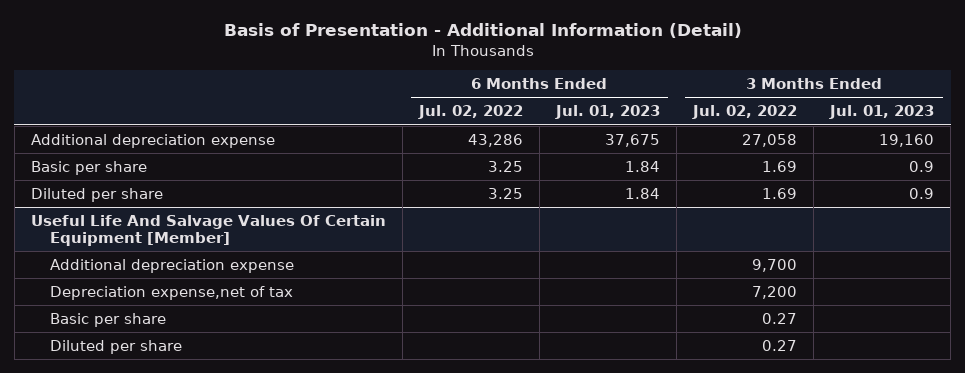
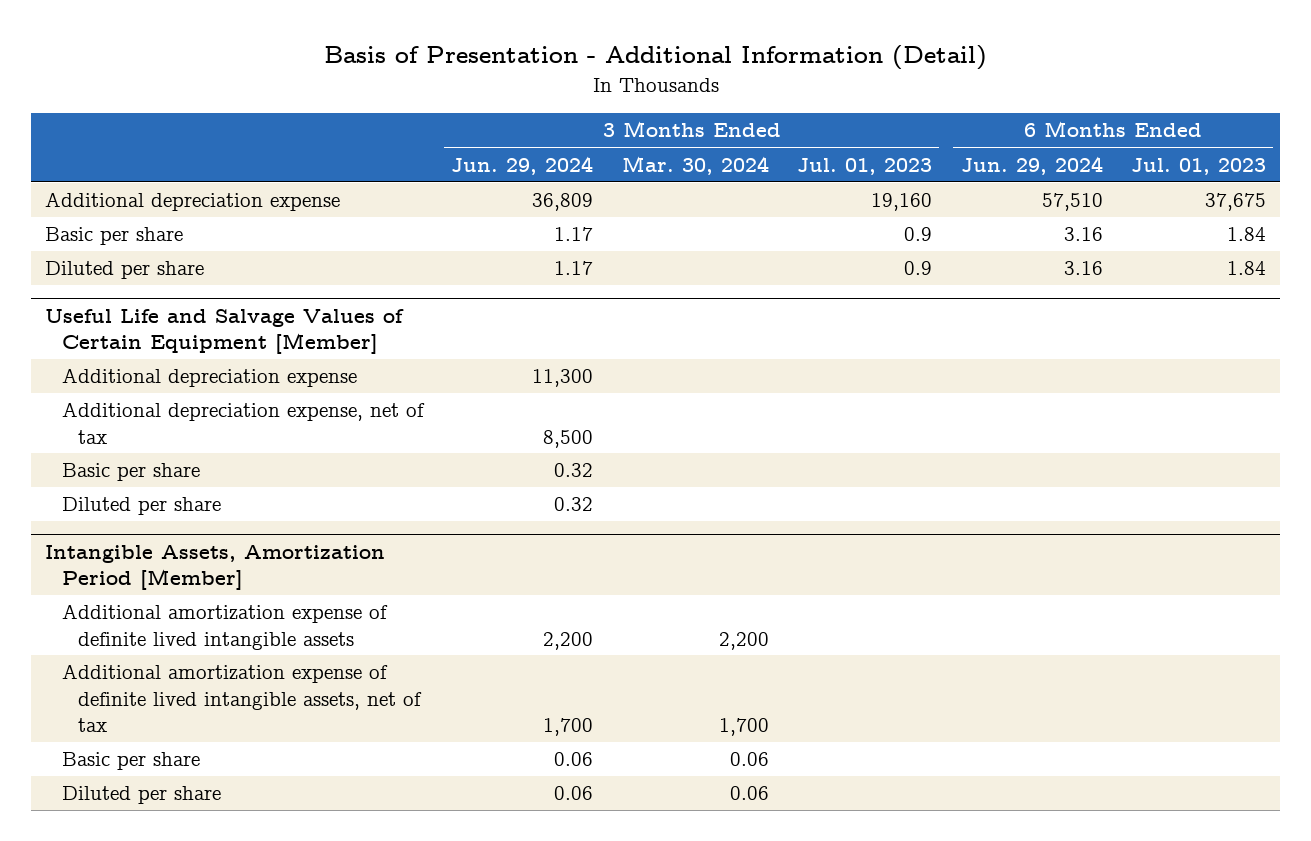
[417,105,523,120] Jul. 02, 2022 -> none
[692,105,798,120] Jul. 02, 2022 -> none
none -> [451,155,594,175] Jun. 29, 2024
none -> [621,155,769,175] Mar. 30, 2024
none -> [960,155,1103,175] Jun. 29, 2024
[30,214,386,247] Useful Life And Salvage Values Of Certain Equipment [Member] -> [44,308,404,354] Useful Life and Salvage Values of Certain Equipment [Member]
[50,285,294,300] Depreciation expense,net of tax -> [61,402,425,444] Additional depreciation expense, net of tax
none -> [44,544,385,590] Intangible Assets, Amortization Period [Member]
none -> [61,604,388,650] Additional amortization expense of definite lived intangible assets
none -> [61,664,423,732] Additional amortization expense of definite lived intangible assets, net of tax
none -> [61,752,200,771] Basic per share
none -> [61,786,221,805] Diluted per share

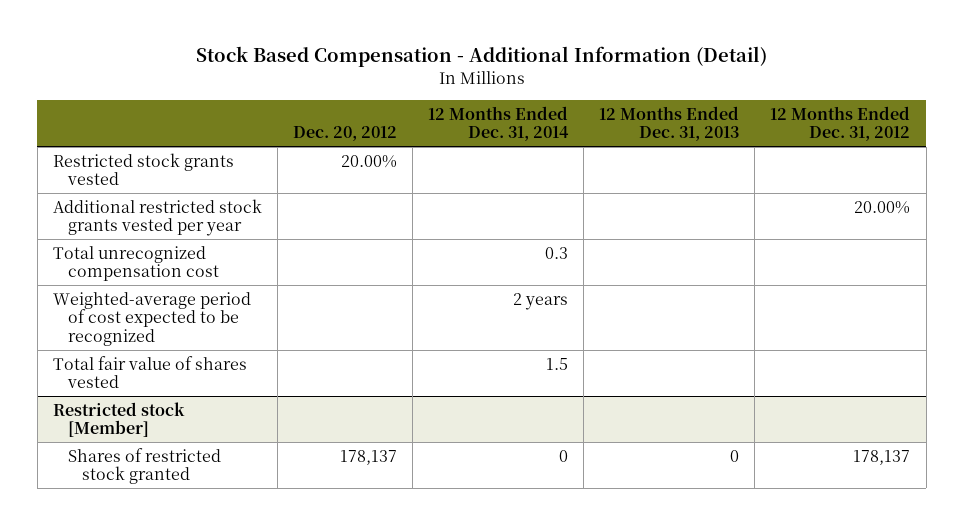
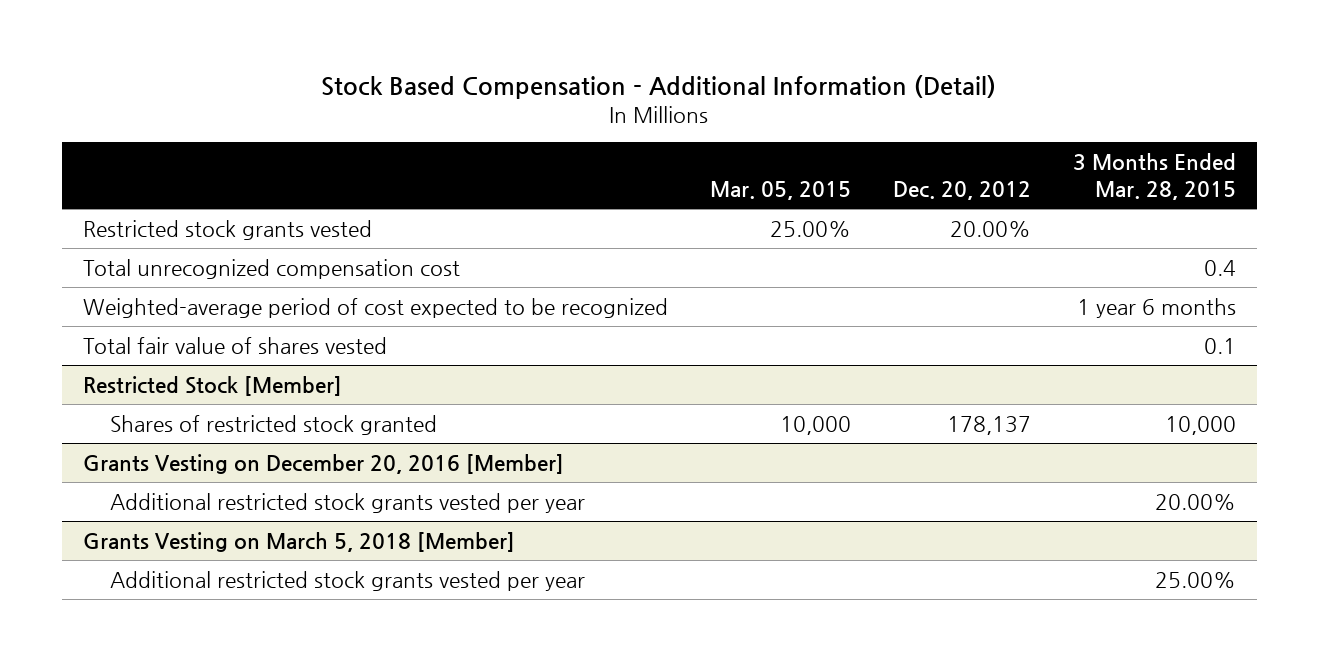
[428,105,570,142] 12 Months Ended Dec. 31, 2014 -> none
[599,105,740,142] 12 Months Ended Dec. 31, 2013 -> none
[770,105,911,142] 12 Months Ended Dec. 31, 2012 -> none
none -> [709,180,851,200] Mar. 05, 2015
none -> [1072,153,1236,200] 3 Months Ended Mar. 28, 2015
[52,198,262,237] Additional restricted stock grants vested per year -> none
[52,401,185,438] Restricted stock [Member] -> [82,375,342,396] Restricted Stock [Member]
none -> [82,453,564,474] Grants Vesting on December 20, 2016 [Member]
none -> [110,492,586,513] Additional restricted stock grants vested per year
none -> [82,531,515,552] Grants Vesting on March 5, 2018 [Member]
none -> [110,570,586,591] Additional restricted stock grants vested per year

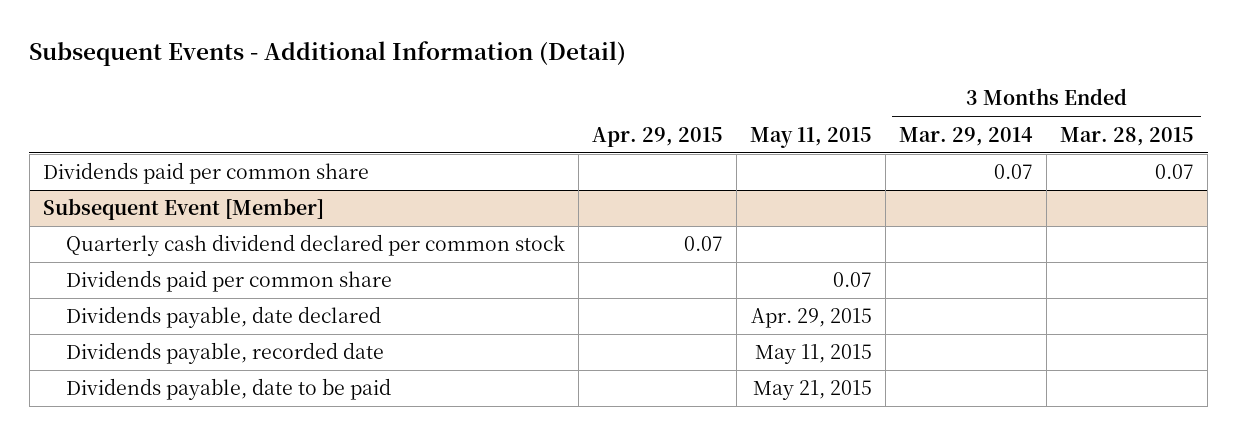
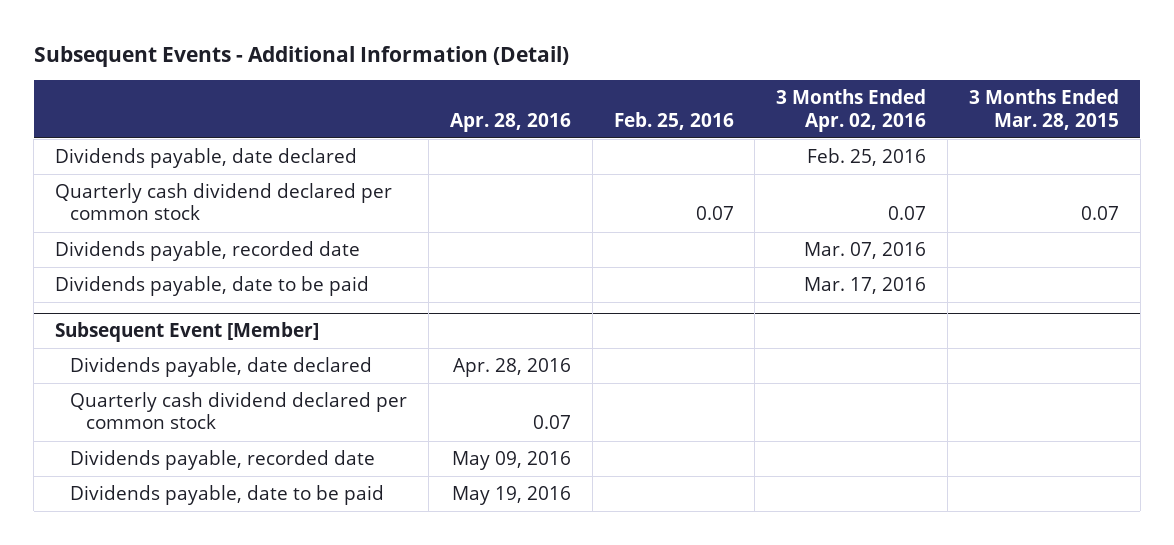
[591,126,723,147] Apr. 29, 2015 -> none
[749,126,872,148] May 11, 2015 -> none
[899,126,1034,146] Mar. 29, 2014 -> none
none -> [449,112,571,132] Apr. 28, 2016
none -> [613,111,734,130] Feb. 25, 2016
none -> [776,89,927,132] 3 Months Ended Apr. 02, 2016
[42,162,369,185] Dividends paid per common share -> none
none -> [54,148,357,169] Dividends payable, date declared
none -> [54,183,392,221] Quarterly cash dividend declared per common stock
none -> [54,241,360,262] Dividends payable, recorded date
none -> [54,276,369,297] Dividends payable, date to be paid
[65,270,392,293] Dividends paid per common share -> none
[65,234,565,257] Quarterly cash dividend declared per common stock -> [70,392,408,430] Quarterly cash dividend declared per common stock

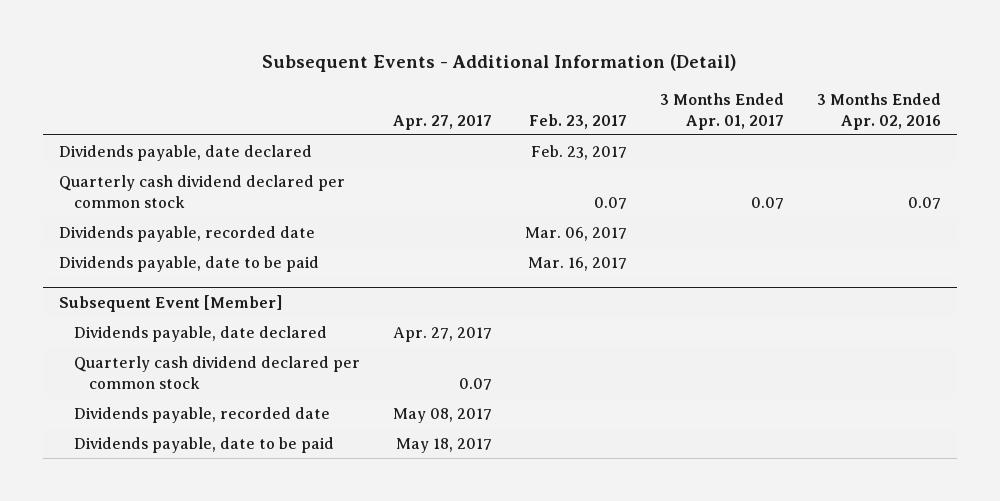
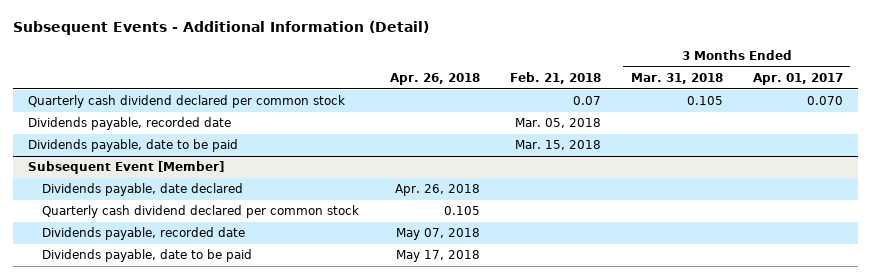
[392,114,492,130] Apr. 27, 2017 -> none
[528,113,627,129] Feb. 23, 2017 -> none
[816,92,941,130] 3 Months Ended Apr. 02, 2016 -> none
none -> [389,72,480,85] Apr. 26, 2018
none -> [509,71,601,84] Feb. 21, 2018
none -> [630,72,723,84] Mar. 31, 2018
[59,144,313,161] Dividends payable, date declared -> none
[750,196,784,209] 0.07 -> [806,96,843,106] 0.070

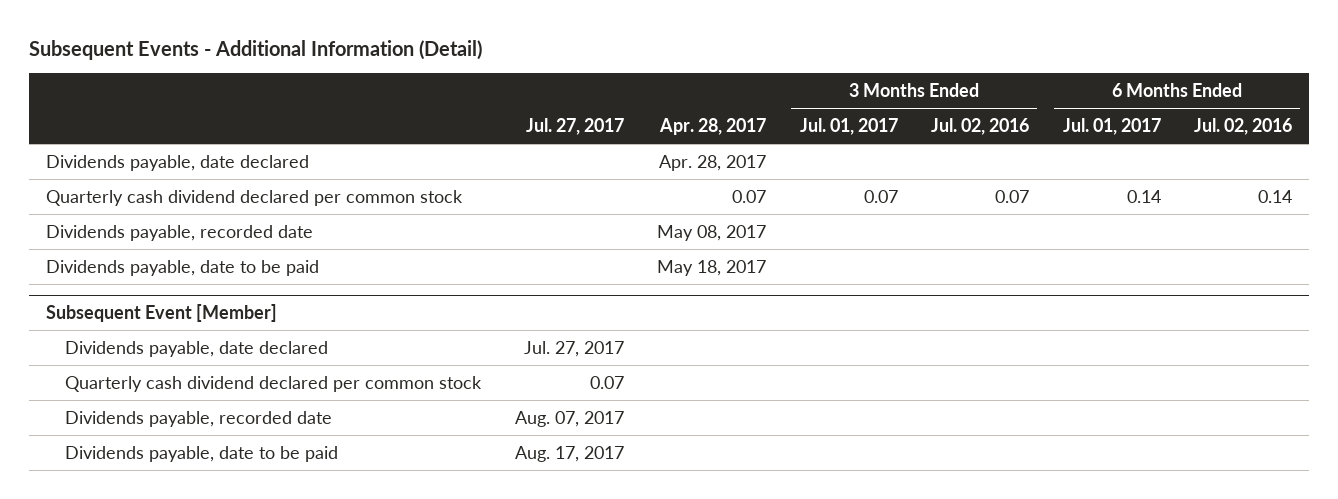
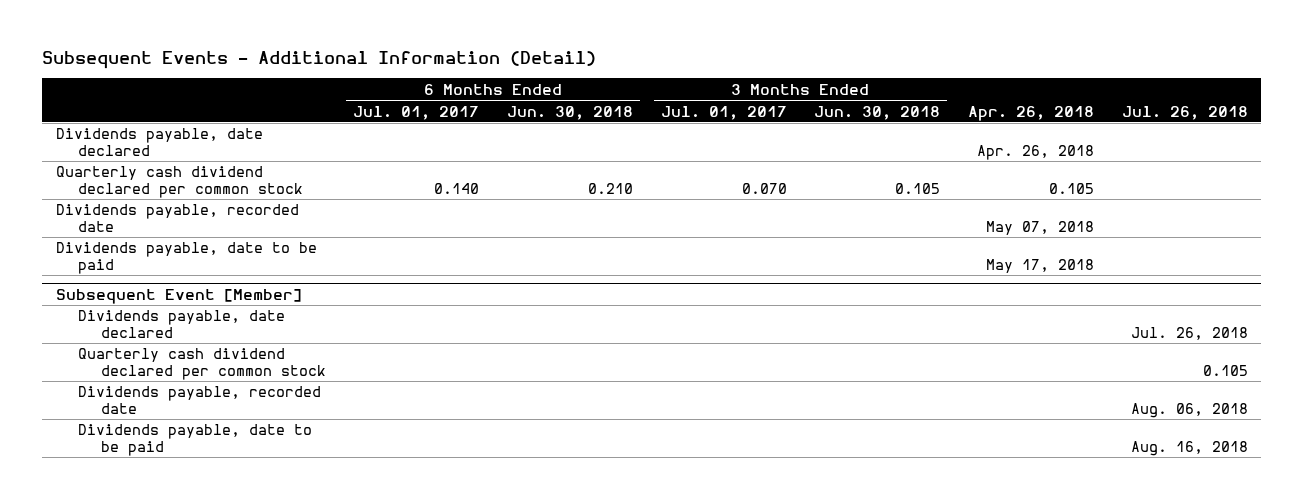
[525,117,624,135] Jul. 27, 2017 -> none
[659,117,767,135] Apr. 28, 2017 -> none
[931,117,1030,135] Jul. 02, 2016 -> none
[1194,117,1293,135] Jul. 02, 2016 -> none
none -> [506,105,633,120] Jun. 30, 2018
none -> [814,105,941,120] Jun. 30, 2018
none -> [967,105,1094,121] Apr. 26, 2018
none -> [1121,105,1248,120] Jul. 26, 2018
[863,189,898,203] 0.07 -> [741,183,787,195] 0.070
[1126,189,1161,203] 0.14 -> [434,183,480,195] 0.140

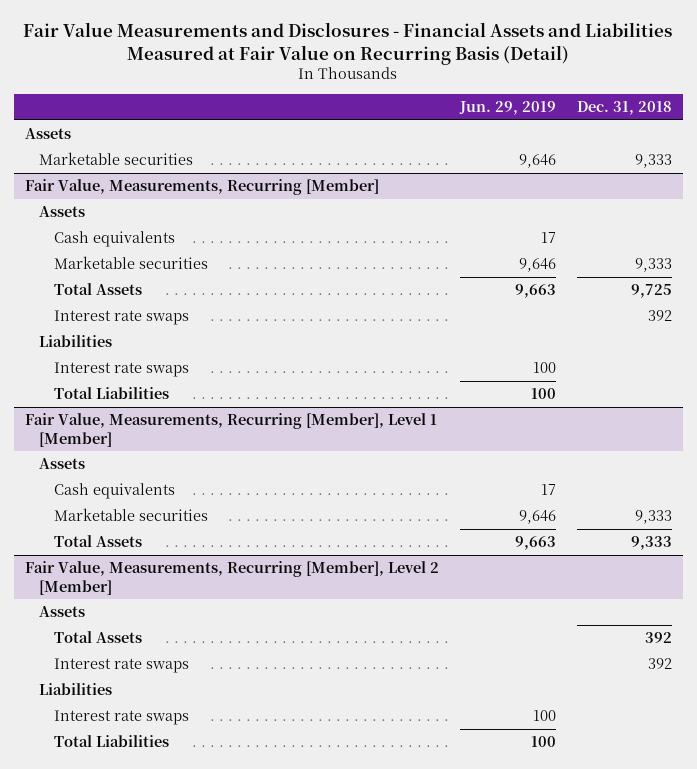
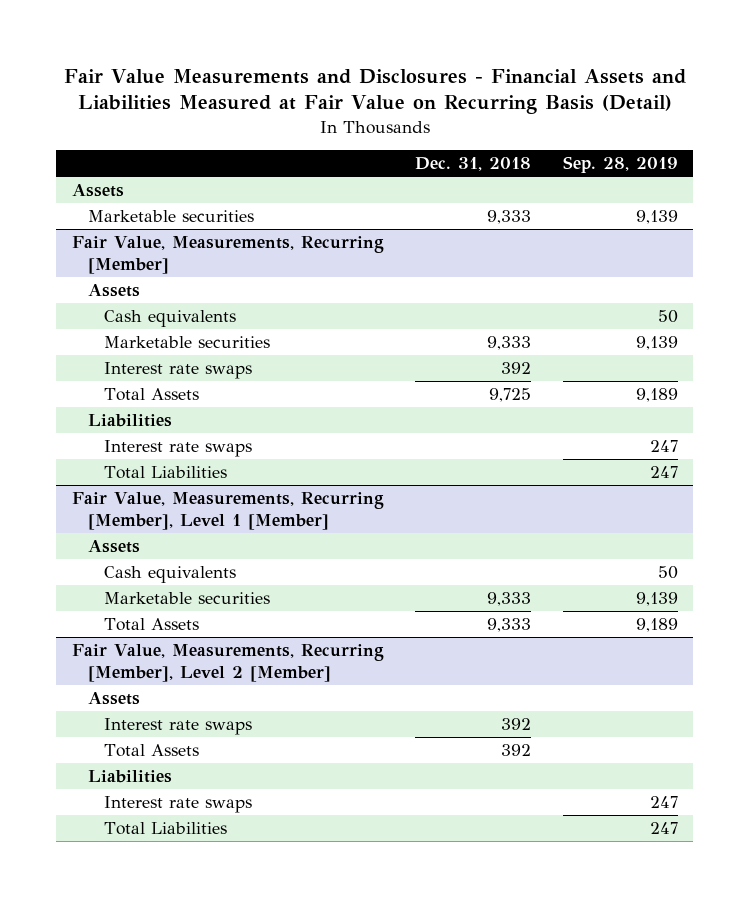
[458,101,556,116] Jun. 29, 2019 -> none
none -> [562,156,678,174] Sep. 28, 2019
[53,283,142,296] Total Assets -> [103,388,199,402] Total Assets
[53,631,142,644] Total Assets -> [103,744,199,758] Total Assets

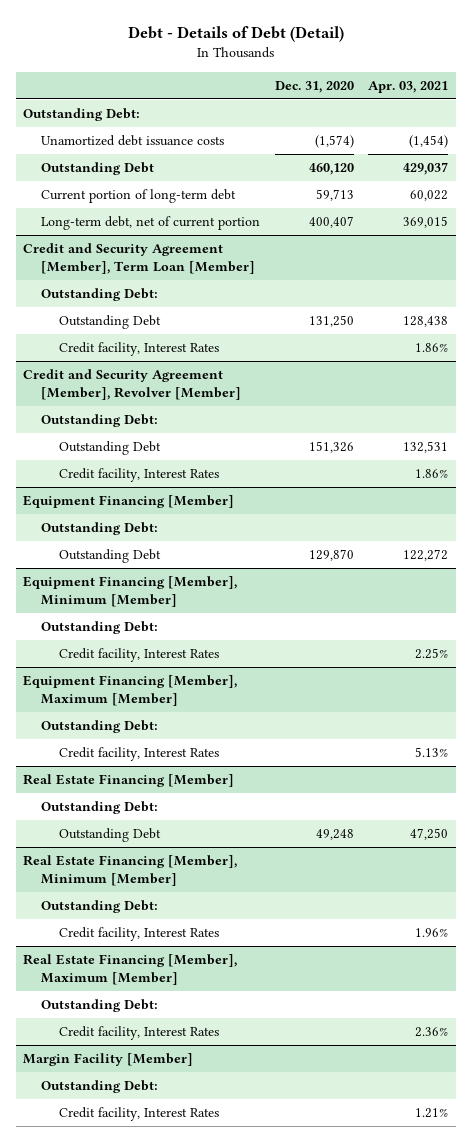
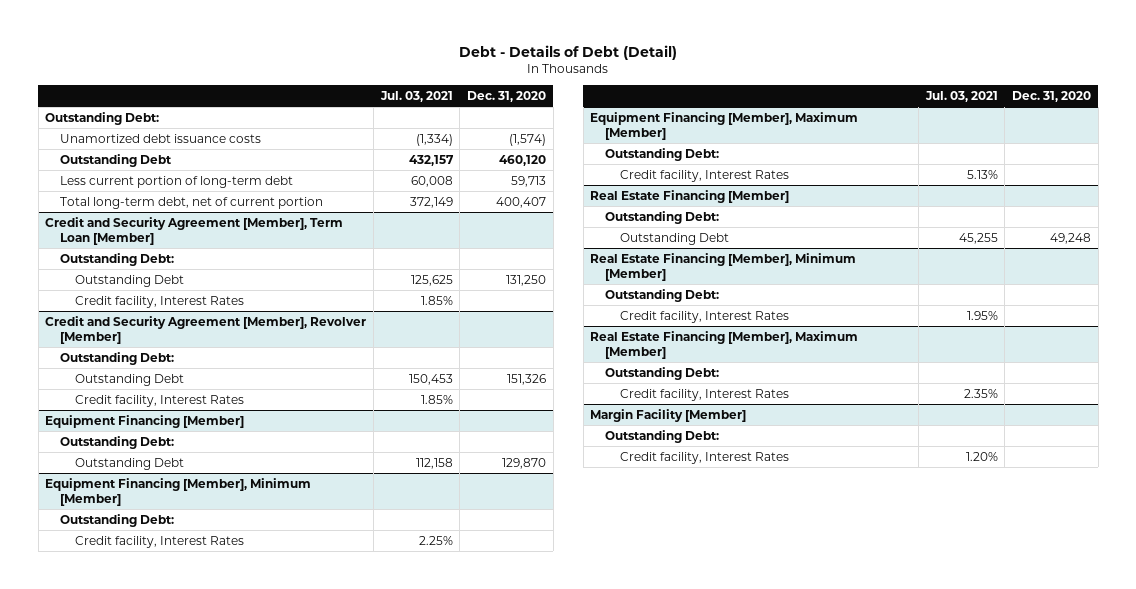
[368,80,449,93] Apr. 03, 2021 -> none
none -> [379,90,453,102] Jul. 03, 2021
[41,189,237,204] Current portion of long-term debt -> [59,175,293,188] Less current portion of long-term debt
[41,216,261,231] Long-term debt, net of current portion -> [59,196,323,209] Total long-term debt, net of current portion

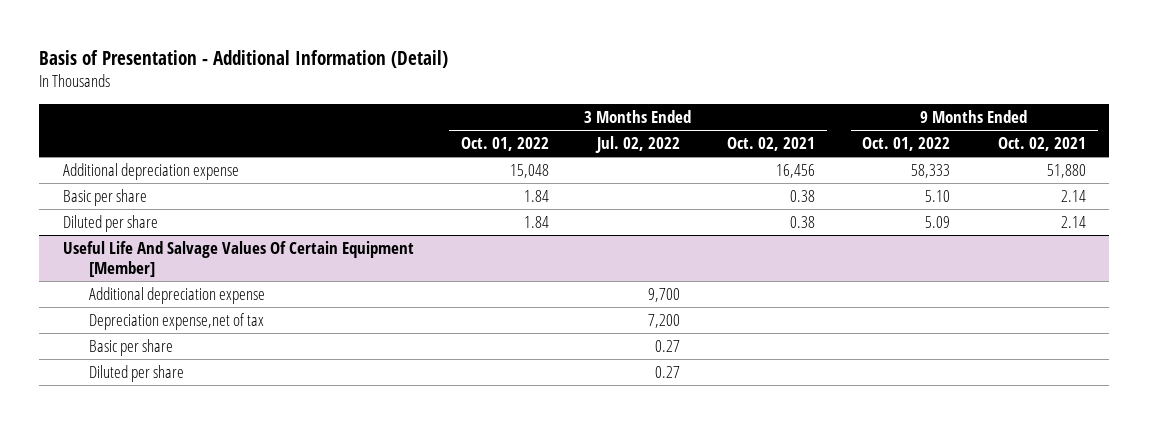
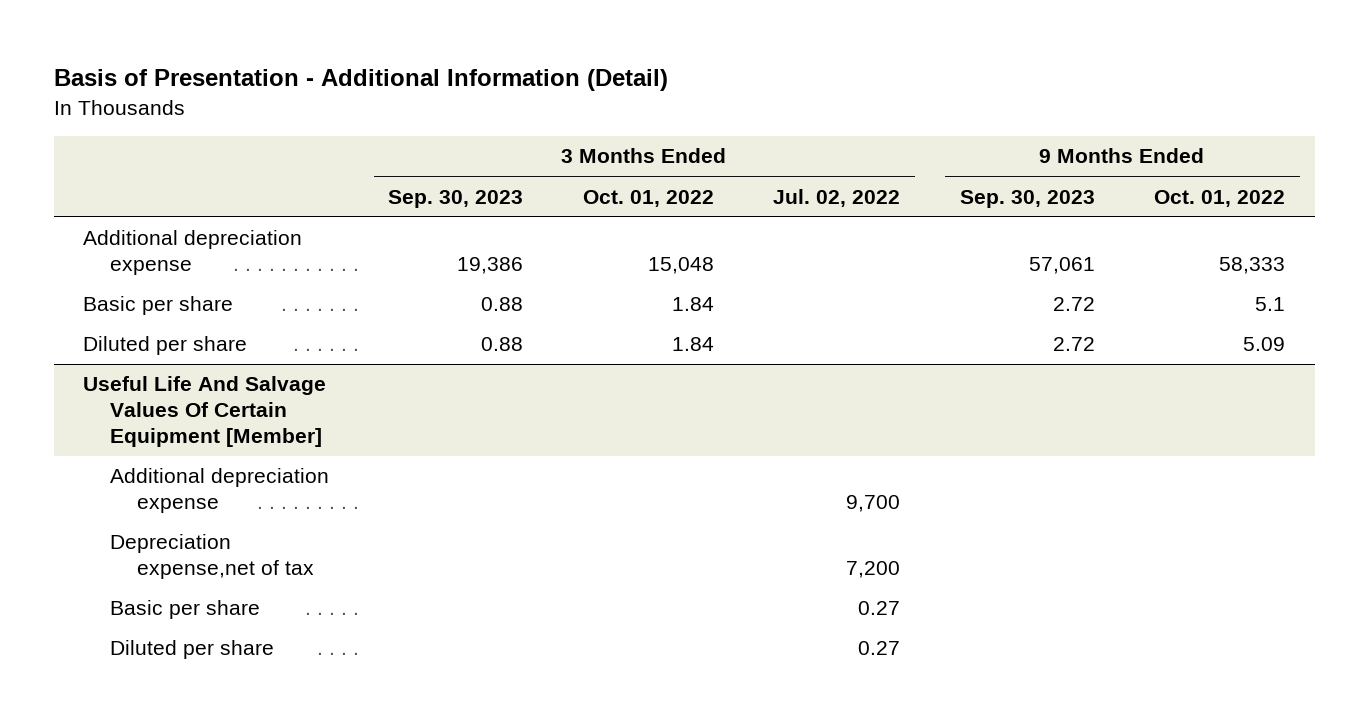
[727,137,816,152] Oct. 02, 2021 -> none
[997,137,1086,152] Oct. 02, 2021 -> none
none -> [388,189,524,208] Sep. 30, 2023
none -> [959,189,1095,208] Sep. 30, 2023
[925,189,951,202] 5.10 -> [1255,297,1286,312] 5.1

